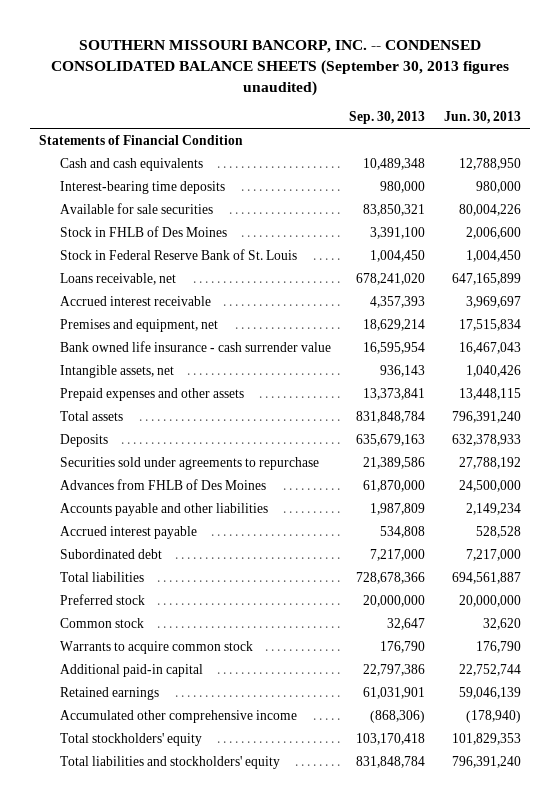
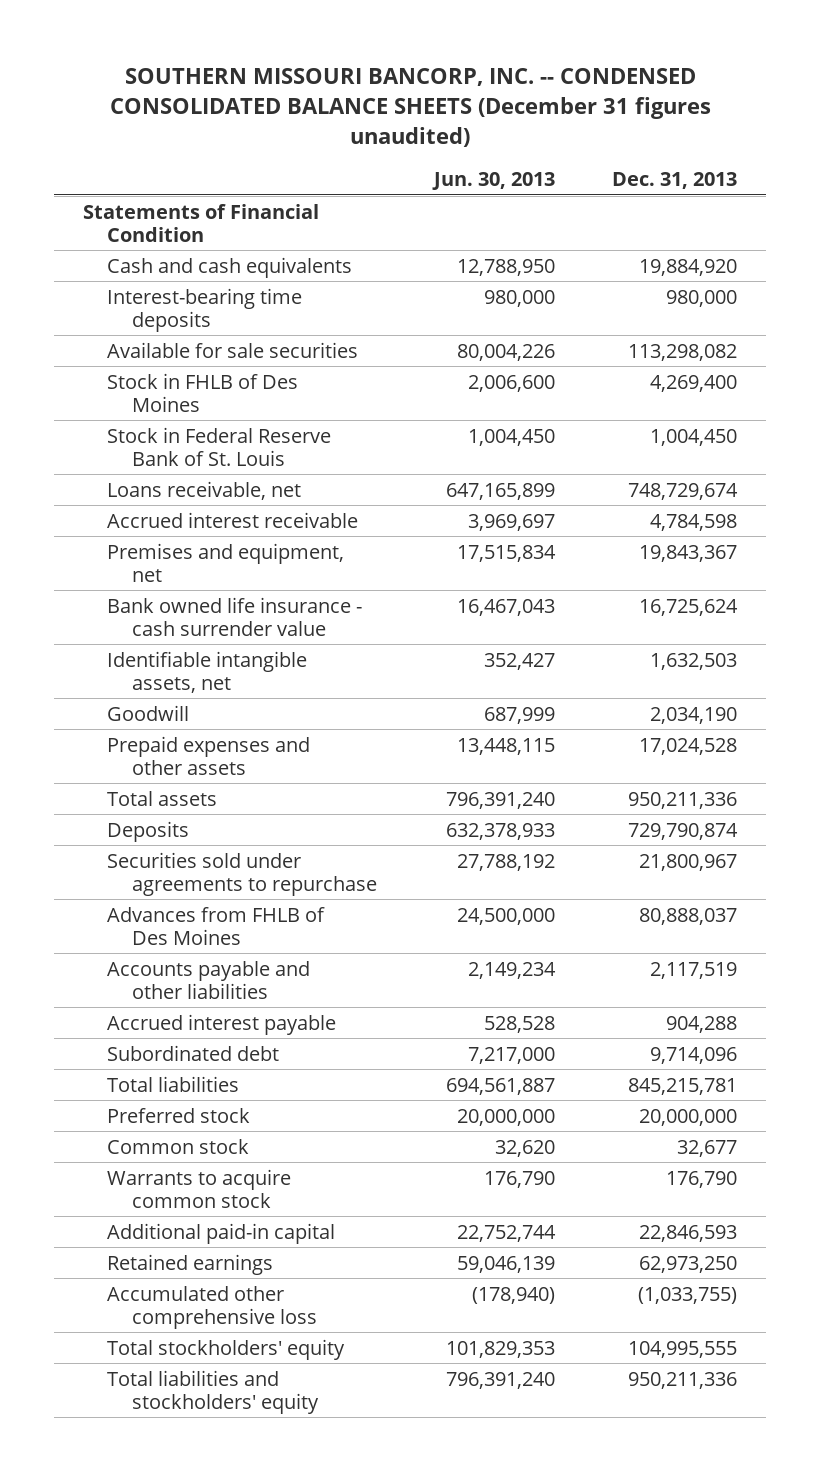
[50,40,509,96] SOUTHERN MISSOURI BANCORP, INC. -- CONDENSED CONSOLIDATED BALANCE SHEETS (September 30, 2013 figures unaudited) -> [110,68,712,147] SOUTHERN MISSOURI BANCORP, INC. -- CONDENSED CONSOLIDATED BALANCE SHEETS (December 31 figures unaudited)
[349,110,426,124] Sep. 30, 2013 -> none
none -> [612,171,738,189] Dec. 31, 2013
[59,364,174,378] Intangible assets, net -> [107,650,308,693] Identifiable intangible assets, net
[465,364,521,377] 1,040,426 -> [484,652,556,670] 352,427
none -> [107,704,190,721] Goodwill
[59,709,297,723] Accumulated other comprehensive income -> [107,1285,317,1329] Accumulated other comprehensive loss

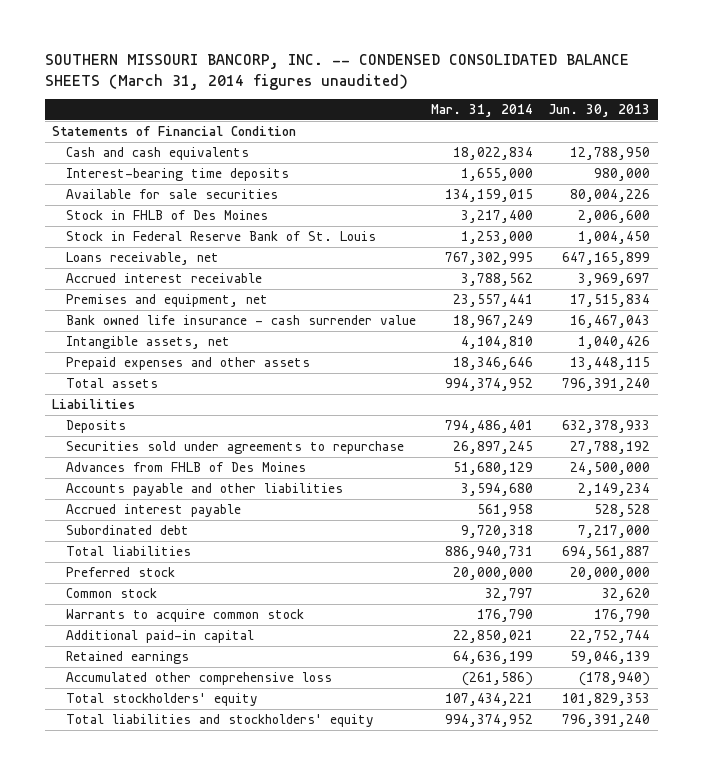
[110,68,712,147] SOUTHERN MISSOURI BANCORP, INC. -- CONDENSED CONSOLIDATED BALANCE SHEETS (December 31 figures unaudited) -> [44,54,629,90] SOUTHERN MISSOURI BANCORP, INC. -- CONDENSED CONSOLIDATED BALANCE SHEETS (March 31, 2014 figures unaudited)
[612,171,738,189] Dec. 31, 2013 -> none
none -> [431,104,534,118] Mar. 31, 2014
[107,704,190,721] Goodwill -> none
[107,650,308,693] Identifiable intangible assets, net -> [65,335,230,349] Intangible assets, net
[484,652,556,670] 352,427 -> [577,335,650,349] 1,040,426
none -> [52,398,136,409] Liabilities

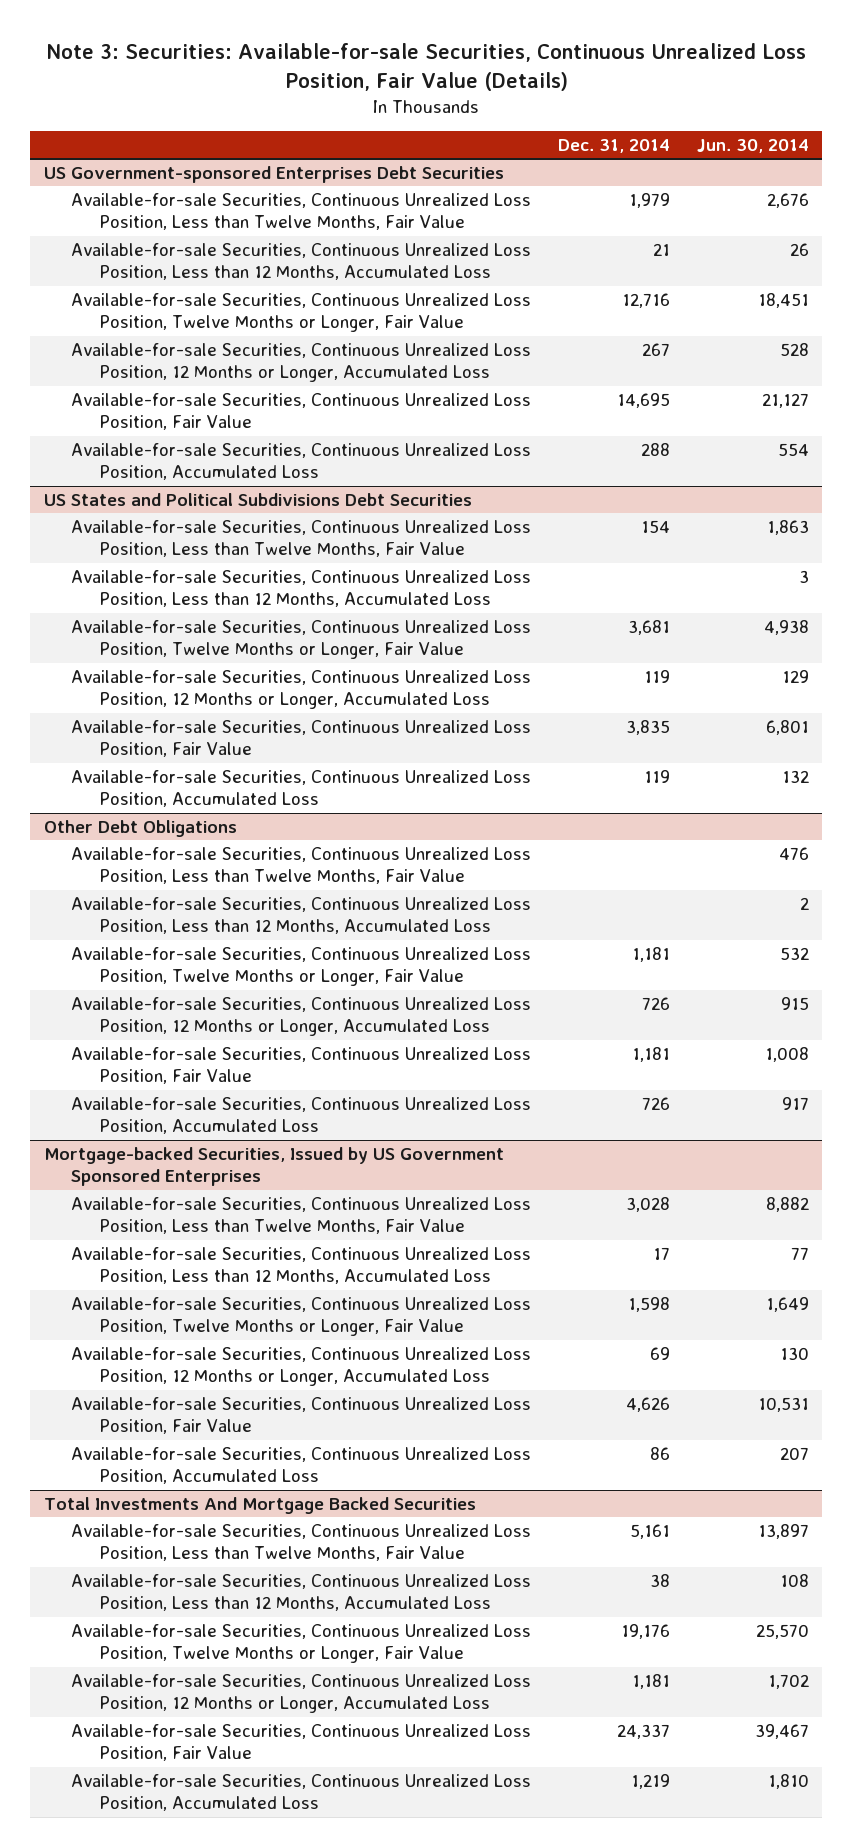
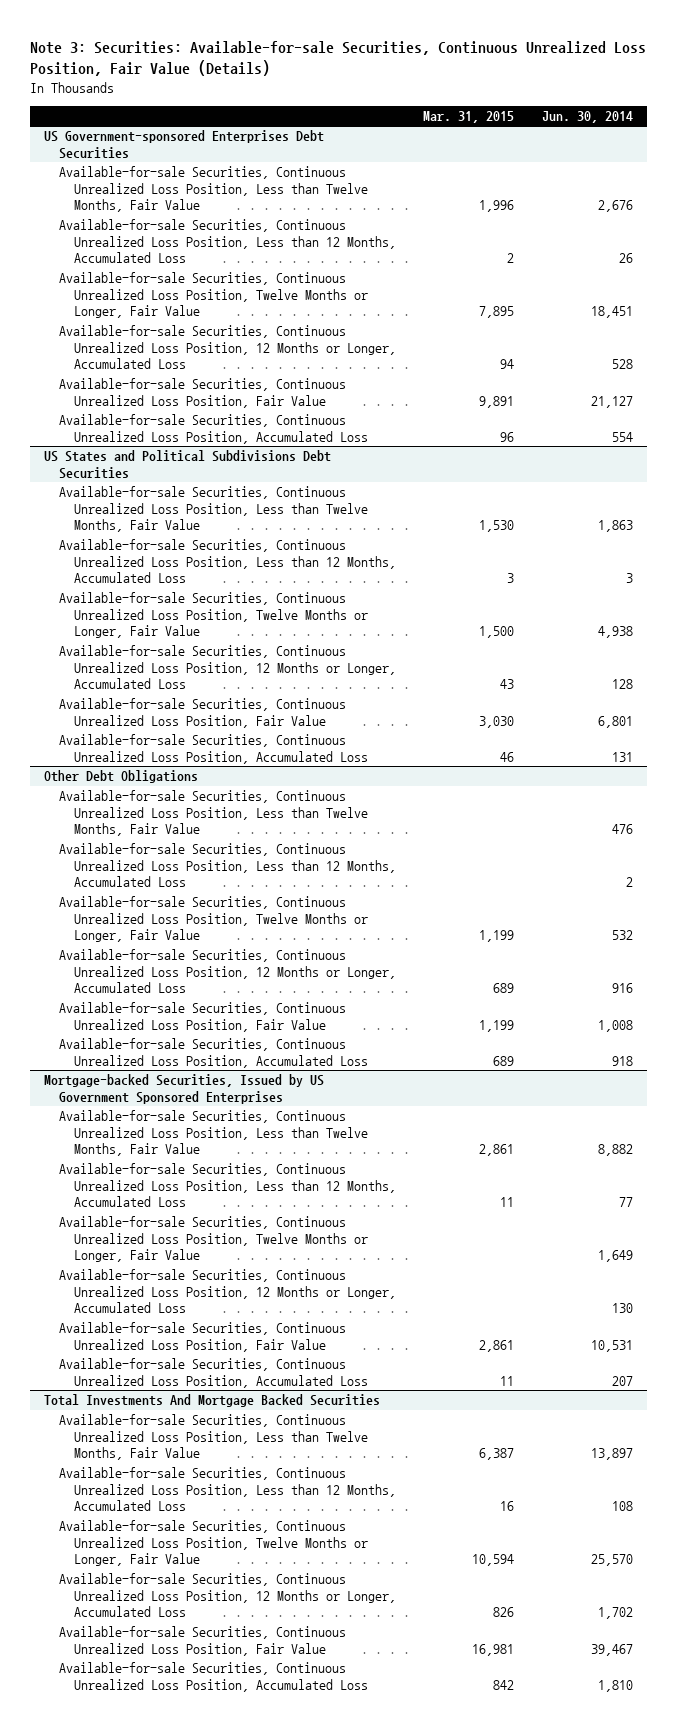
[557,138,670,153] Dec. 31, 2014 -> none
none -> [423,110,515,123] Mar. 31, 2015
[781,669,809,683] 129 -> [611,679,633,690] 128
[781,769,809,783] 132 -> [611,751,633,762] 131
[780,996,809,1010] 915 -> [611,983,633,994] 916
[781,1096,809,1110] 917 -> [611,1055,633,1066] 918

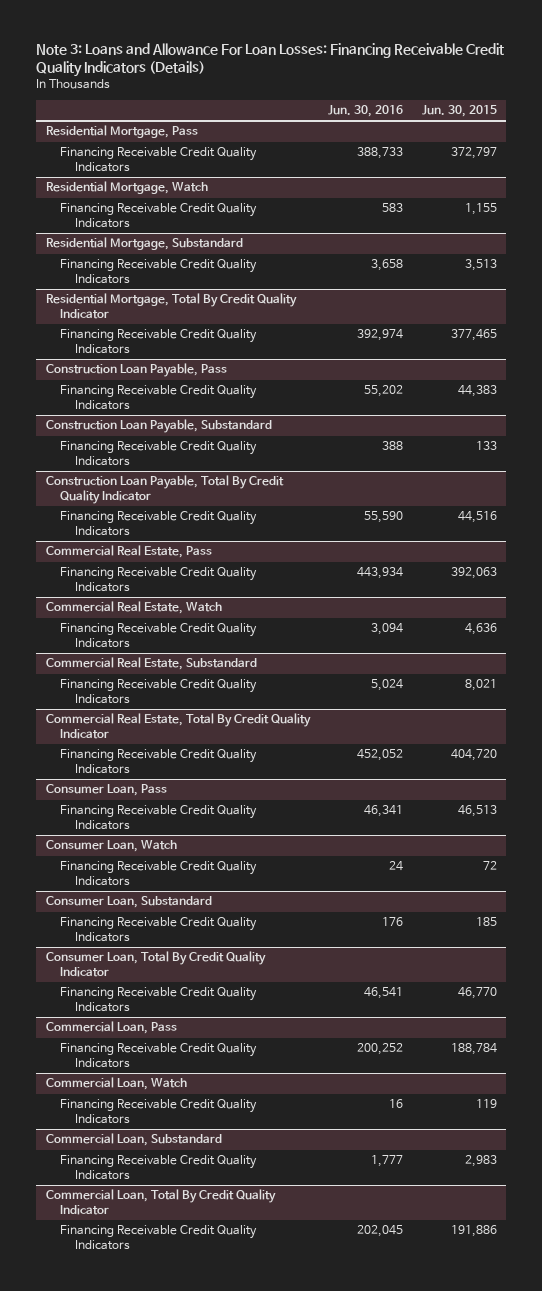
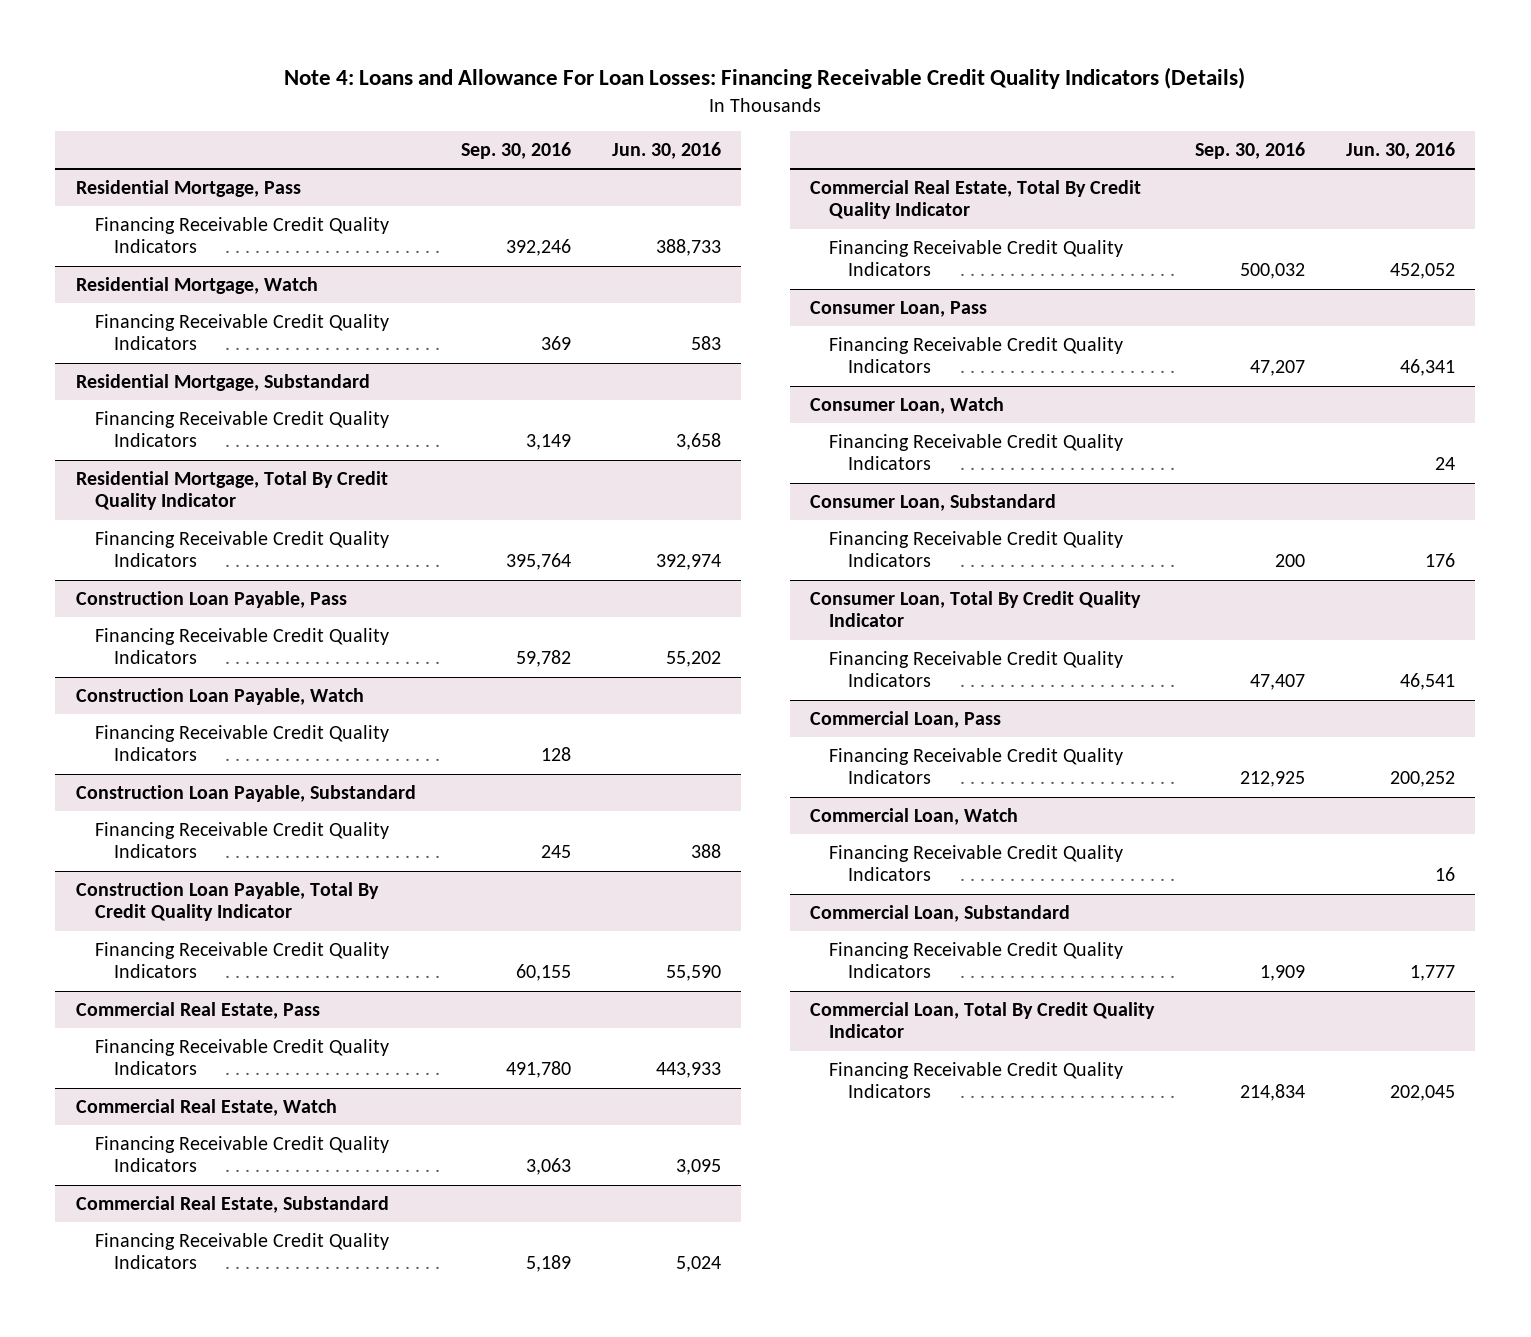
[36,43,505,78] Note 3: Loans and Allowance For Loan Losses: Financing Receivable Credit Quality Indicators (Details) -> [284,67,1246,90] Note 4: Loans and Allowance For Loan Losses: Financing Receivable Credit Quality Indicators (Details)
[421,104,497,117] Jun. 30, 2015 -> none
none -> [460,141,571,159] Sep. 30, 2016
none -> [75,687,364,705] Construction Loan Payable, Watch
none -> [94,724,389,762] Financing Receivable Credit Quality Indicators
[357,567,404,580] 443,934 -> [655,1062,721,1079] 443,933
[371,623,404,636] 3,094 -> [675,1159,721,1176] 3,095

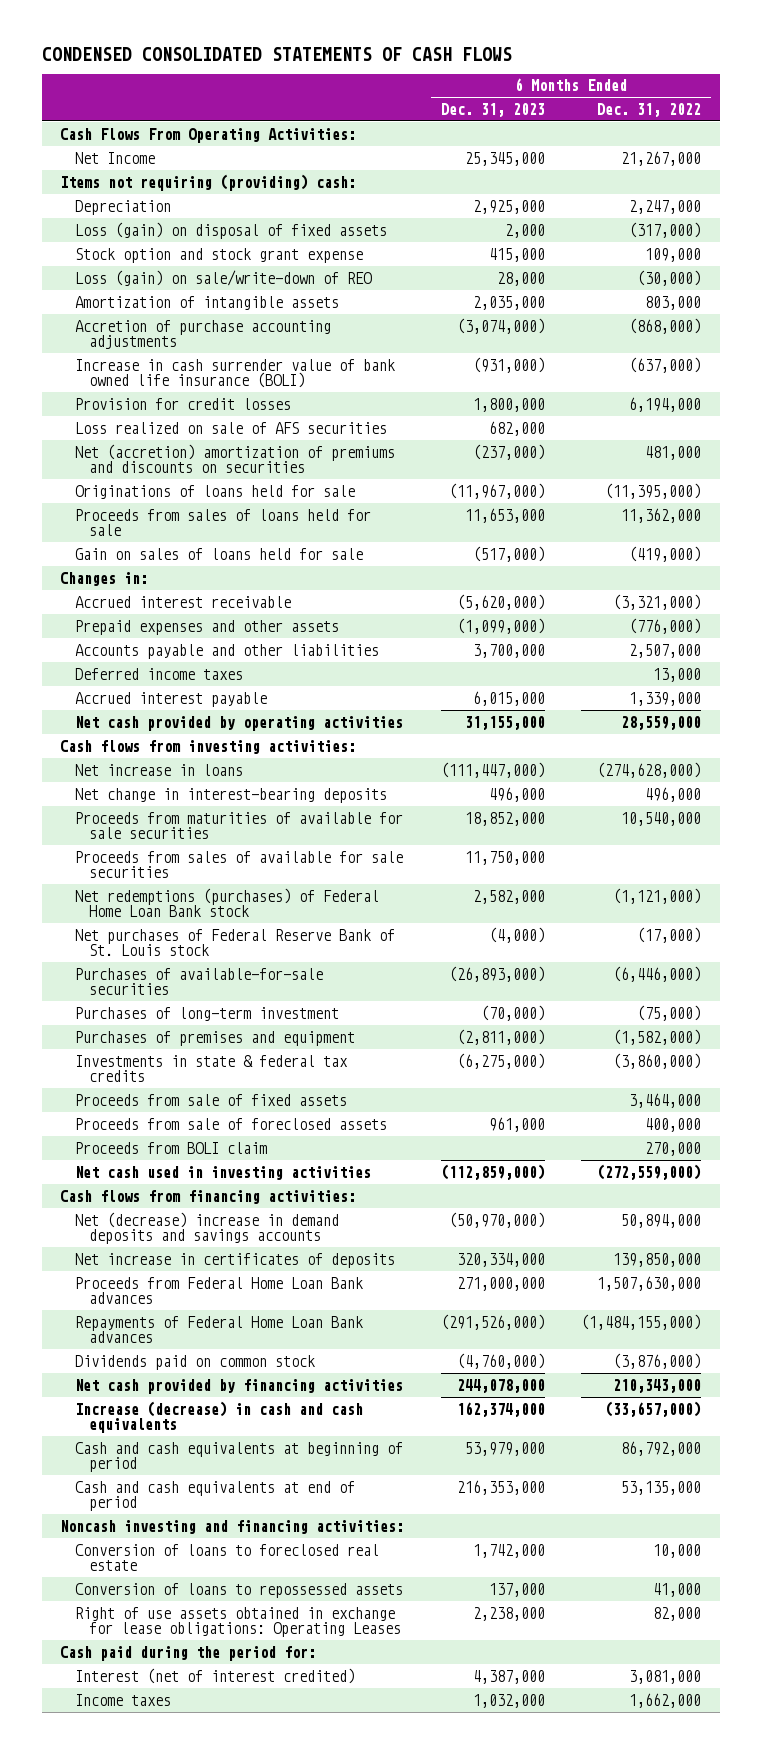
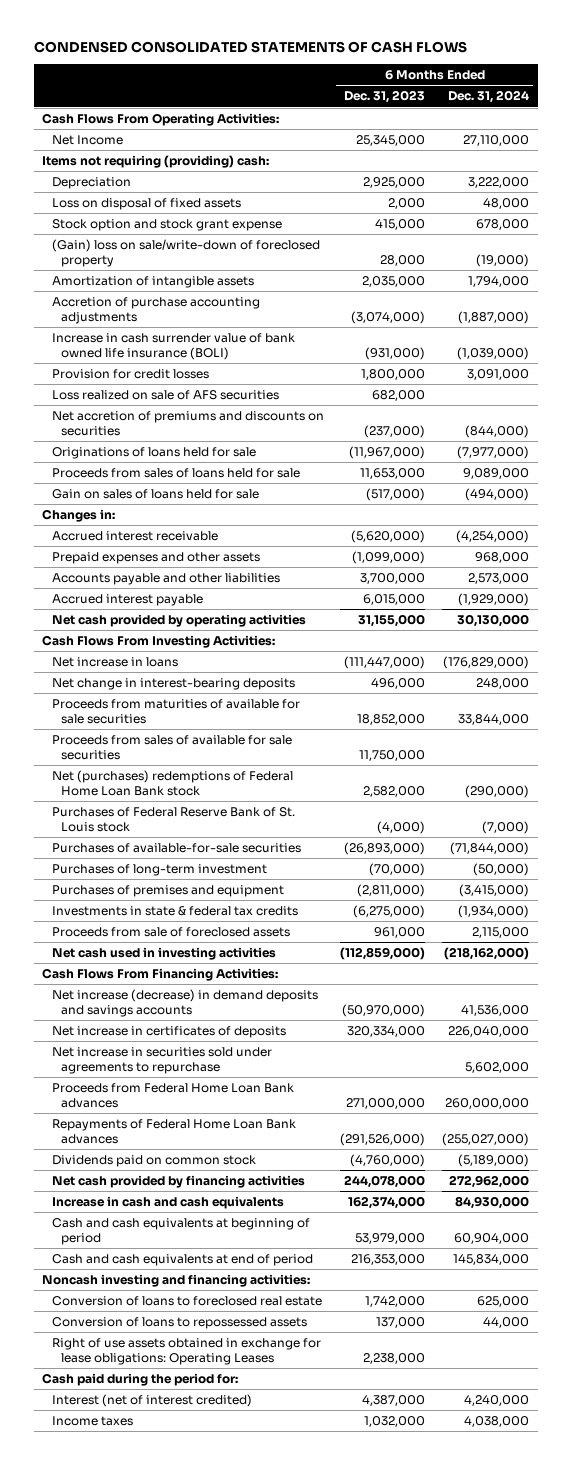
[597,102,702,117] Dec. 31, 2022 -> none
none -> [448,90,530,104] Dec. 31, 2024
[74,221,387,239] Loss (gain) on disposal of fixed assets -> [51,197,241,210] Loss on disposal of fixed assets
[74,269,372,286] Loss (gain) on sale/write-down of REO -> [51,238,320,267] (Gain) loss on sale/write-down of foreclosed property
[74,443,395,474] Net (accretion) amortization of premiums and discounts on securities -> [51,410,324,436] Net accretion of premiums and discounts on securities
[74,667,243,680] Deferred income taxes -> none
[59,739,356,754] Cash flows from investing activities: -> [42,634,276,648] Cash Flows From Investing Activities:
[74,887,379,918] Net redemptions (purchases) of Federal Home Loan Bank stock -> [51,769,293,796] Net (purchases) redemptions of Federal Home Loan Bank stock
[74,928,395,957] Net purchases of Federal Reserve Bank of St. Louis stock -> [51,806,295,832] Purchases of Federal Reserve Bank of St. Louis stock
[74,1093,347,1106] Proceeds from sale of fixed assets -> none
[74,1141,267,1154] Proceeds from BOLI claim -> none
[59,1189,356,1204] Cash flows from financing activities: -> [42,967,279,981] Cash Flows From Financing Activities:
[74,1211,339,1245] Net (decrease) increase in demand deposits and savings accounts -> [51,988,318,1017] Net increase (decrease) in demand deposits and savings accounts
none -> [51,1046,272,1074] Net increase in securities sold under agreements to repurchase
[74,1400,363,1434] Increase (decrease) in cash and cash equivalents -> [51,1195,284,1209] Increase in cash and cash equivalents

